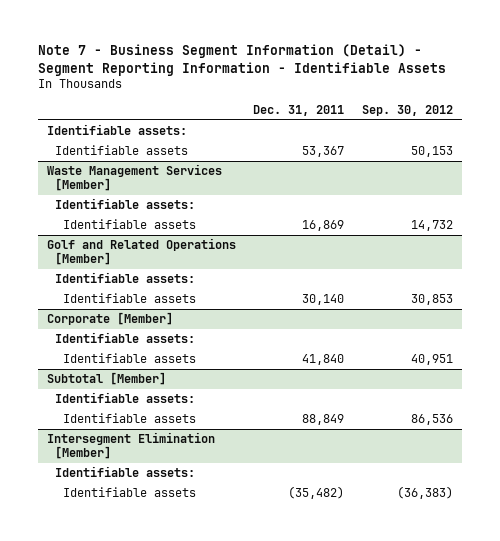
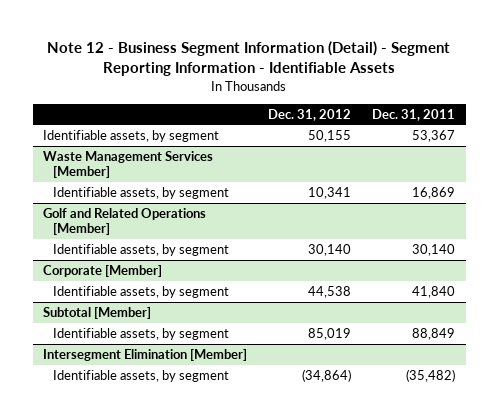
[37,44,446,76] Note 7 - Business Segment Information (Detail) - Segment Reporting Information - Identifiable Assets -> [47,41,451,77] Note 12 - Business Segment Information (Detail) - Segment Reporting Information - Identifiable Assets
[361,104,453,116] Sep. 30, 2012 -> none
none -> [268,108,352,121] Dec. 31, 2012
[46,124,187,136] Identifiable assets: -> none
[54,145,188,156] Identifiable assets -> [43,129,220,142] Identifiable assets, by segment
[54,198,195,210] Identifiable assets: -> none
[63,219,197,230] Identifiable assets -> [53,186,230,199] Identifiable assets, by segment
[54,272,195,284] Identifiable assets: -> none
[63,293,197,304] Identifiable assets -> [53,243,230,256] Identifiable assets, by segment
[54,332,195,344] Identifiable assets: -> none
[63,353,197,364] Identifiable assets -> [53,285,230,298] Identifiable assets, by segment
[54,392,195,404] Identifiable assets: -> none
[63,413,197,424] Identifiable assets -> [53,327,230,340] Identifiable assets, by segment
[54,466,195,478] Identifiable assets: -> none
[63,487,197,498] Identifiable assets -> [53,369,230,382] Identifiable assets, by segment

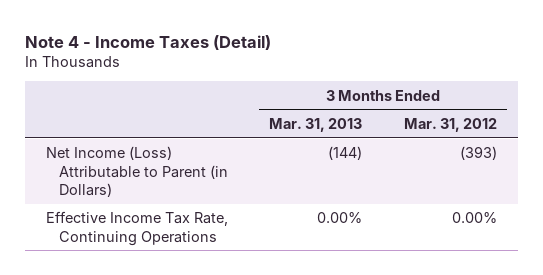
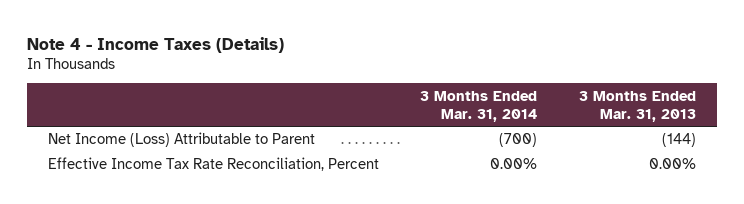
[25,34,272,50] Note 4 - Income Taxes (Detail) -> [27,36,285,53] Note 4 - Income Taxes (Details)
[403,117,497,132] Mar. 31, 2012 -> none
none -> [420,90,538,123] 3 Months Ended Mar. 31, 2014
[46,146,228,197] Net Income (Loss) Attributable to Parent (in Dollars) -> [47,132,315,148] Net Income (Loss) Attributable to Parent
[46,211,229,246] Effective Income Tax Rate, Continuing Operations -> [47,157,379,172] Effective Income Tax Rate Reconciliation, Percent

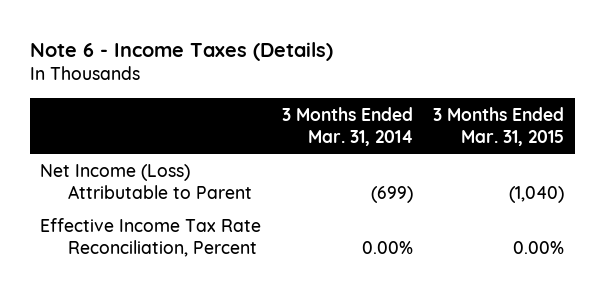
[27,36,285,53] Note 4 - Income Taxes (Details) -> [29,41,333,61] Note 6 - Income Taxes (Details)
[578,90,696,123] 3 Months Ended Mar. 31, 2013 -> none
none -> [433,106,565,146] 3 Months Ended Mar. 31, 2015
[499,133,538,148] (700) -> [370,185,413,203] (699)

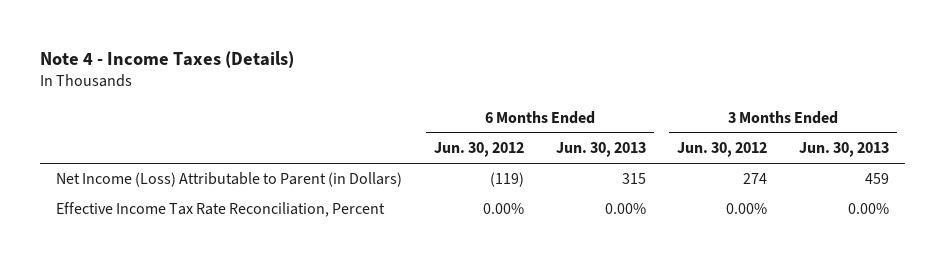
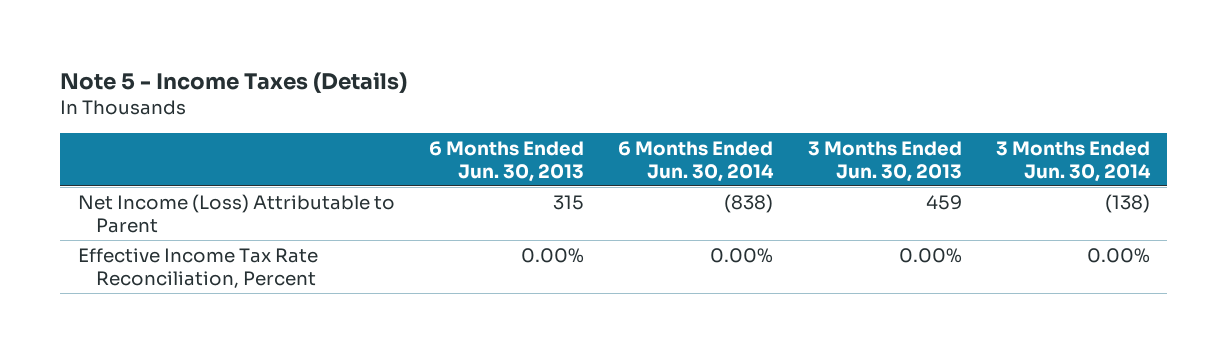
[40,50,295,68] Note 4 - Income Taxes (Details) -> [60,72,408,94] Note 5 - Income Taxes (Details)
[433,142,524,158] Jun. 30, 2012 -> none
[677,142,768,158] Jun. 30, 2012 -> none
none -> [618,141,775,182] 6 Months Ended Jun. 30, 2014
none -> [995,141,1151,182] 3 Months Ended Jun. 30, 2014
[56,172,403,188] Net Income (Loss) Attributable to Parent (in Dollars) -> [77,193,395,233] Net Income (Loss) Attributable to Parent

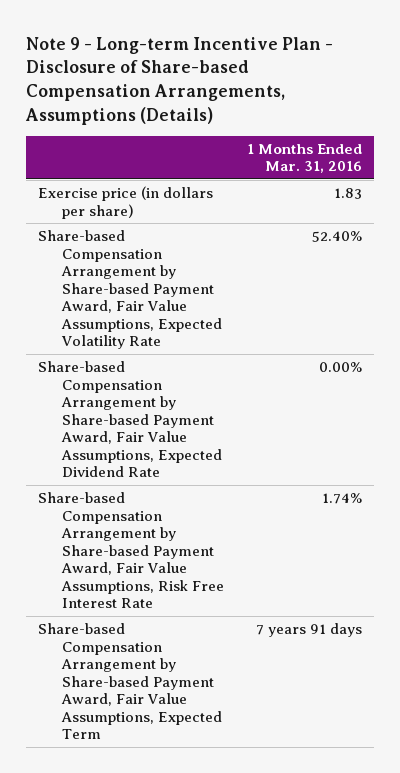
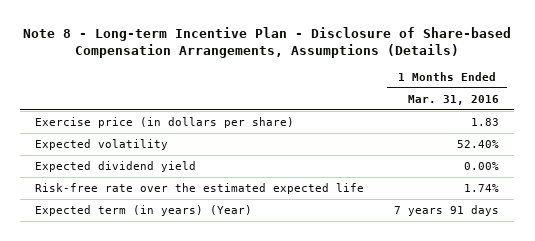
[25,36,334,125] Note 9 - Long-term Incentive Plan - Disclosure of Share-based Compensation Arrangements, Assumptions (Details) -> [23,26,512,58] Note 8 - Long-term Incentive Plan - Disclosure of Share-based Compensation Arrangements, Assumptions (Details)
[37,230,222,350] Share-based Compensation Arrangement by Share-based Payment Award, Fair Value Assumptions, Expected Volatility Rate -> [35,138,169,150] Expected volatility
[37,361,222,478] Share-based Compensation Arrangement by Share-based Payment Award, Fair Value Assumptions, Expected Dividend Rate -> [35,160,197,172] Expected dividend yield
[37,492,224,609] Share-based Compensation Arrangement by Share-based Payment Award, Fair Value Assumptions, Risk Free Interest Rate -> [35,182,365,194] Risk-free rate over the estimated expected life
[37,623,222,740] Share-based Compensation Arrangement by Share-based Payment Award, Fair Value Assumptions, Expected Term -> [35,204,253,216] Expected term (in years) (Year)

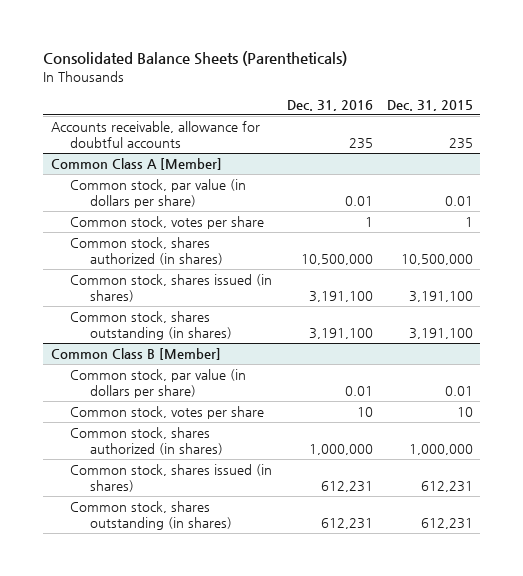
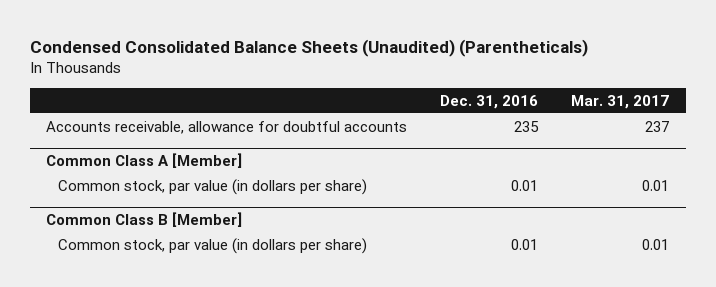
[43,51,348,67] Consolidated Balance Sheets (Parentheticals) -> [29,38,588,57] Condensed Consolidated Balance Sheets (Unaudited) (Parentheticals)
[386,99,473,111] Dec. 31, 2015 -> none
none -> [571,94,670,109] Mar. 31, 2017
[70,215,265,229] Common stock, votes per share -> none
[70,236,224,266] Common stock, shares authorized (in shares) -> none
[70,273,273,303] Common stock, shares issued (in shares) -> none
[70,310,233,341] Common stock, shares outstanding (in shares) -> none
[70,405,265,419] Common stock, votes per share -> none
[70,426,224,456] Common stock, shares authorized (in shares) -> none
[70,463,273,493] Common stock, shares issued (in shares) -> none
[70,500,233,531] Common stock, shares outstanding (in shares) -> none

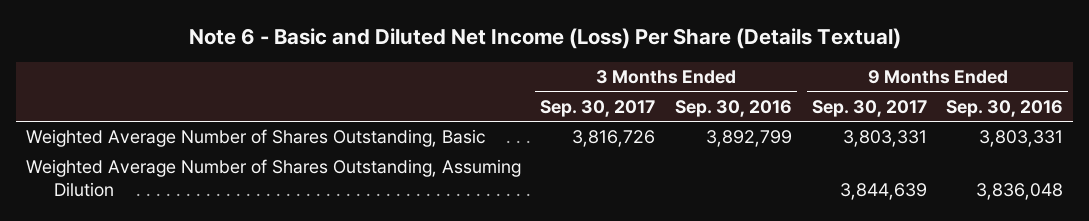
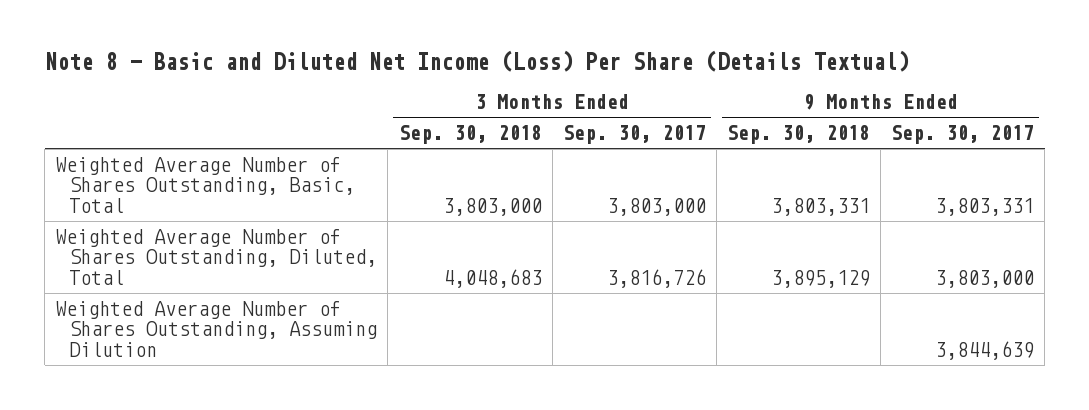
[188,27,901,49] Note 6 - Basic and Diluted Net Income (Loss) Per Share (Details Textual) -> [44,49,909,72] Note 8 - Basic and Diluted Net Income (Loss) Per Share (Details Textual)
[675,99,793,117] Sep. 30, 2016 -> none
[946,99,1064,117] Sep. 30, 2016 -> none
none -> [398,125,542,145] Sep. 30, 2018
none -> [726,125,870,145] Sep. 30, 2018
[25,129,486,148] Weighted Average Number of Shares Outstanding, Basic -> [55,157,356,213] Weighted Average Number of Shares Outstanding, Basic, Total
[572,130,656,148] 3,816,726 -> [606,197,706,216] 3,803,000
none -> [55,229,378,285] Weighted Average Number of Shares Outstanding, Diluted, Total

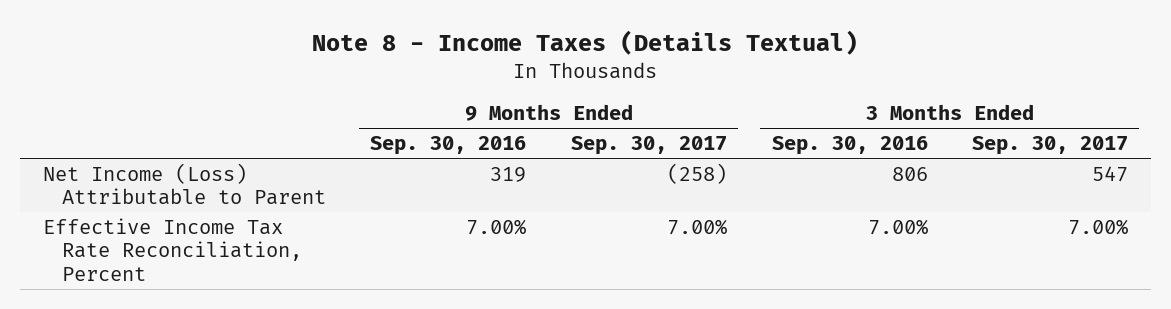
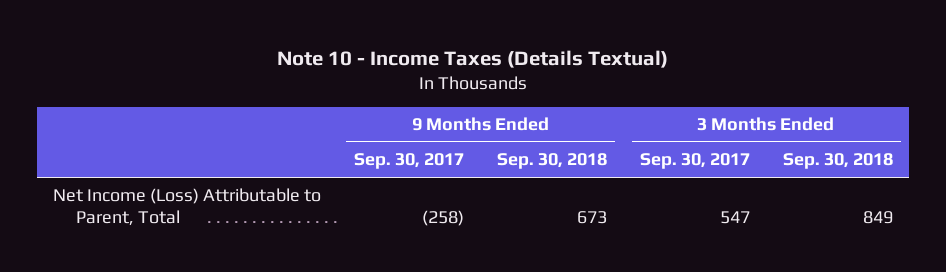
[312,30,859,56] Note 8 - Income Taxes (Details Textual) -> [276,49,668,68] Note 10 - Income Taxes (Details Textual)
[370,136,527,156] Sep. 30, 2016 -> none
[771,136,928,156] Sep. 30, 2016 -> none
none -> [496,153,607,170] Sep. 30, 2018
none -> [782,153,893,170] Sep. 30, 2018
[42,217,302,281] Effective Income Tax Rate Reconciliation, Percent -> none
[42,162,326,206] Net Income (Loss) Attributable to Parent -> [53,188,322,227] Net Income (Loss) Attributable to Parent, Total

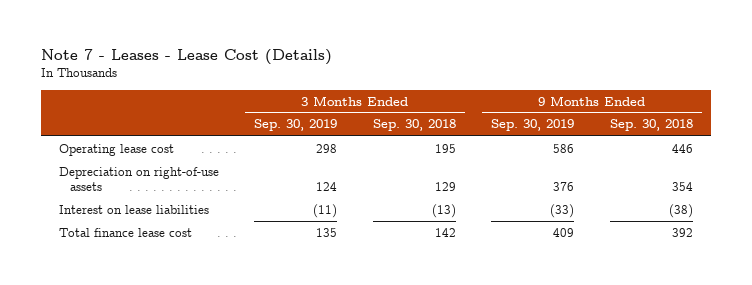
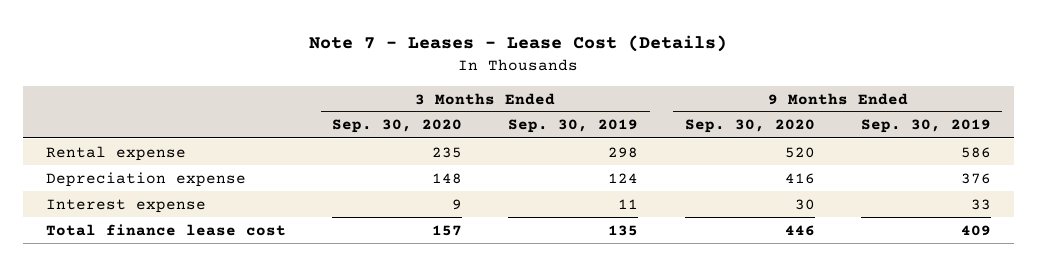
[372,119,456,132] Sep. 30, 2018 -> none
[609,119,693,132] Sep. 30, 2018 -> none
none -> [332,119,463,134] Sep. 30, 2020
none -> [684,119,815,134] Sep. 30, 2020
[58,143,174,156] Operating lease cost -> [45,145,186,161] Rental expense
[58,166,219,191] Depreciation on right-of-use assets -> [45,171,246,187] Depreciation expense
[58,204,209,214] Interest on lease liabilities -> [45,198,206,213] Interest expense
[313,203,338,218] (11) -> [618,198,639,209] 11
[550,203,575,218] (33) -> [970,198,991,210] 33

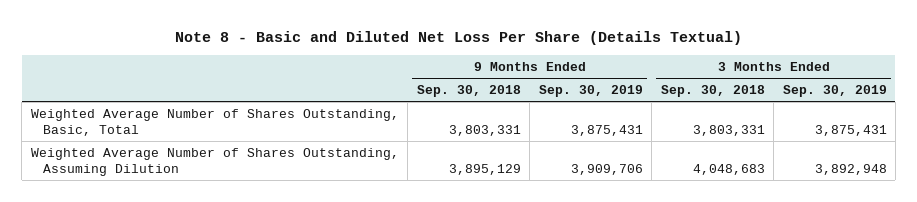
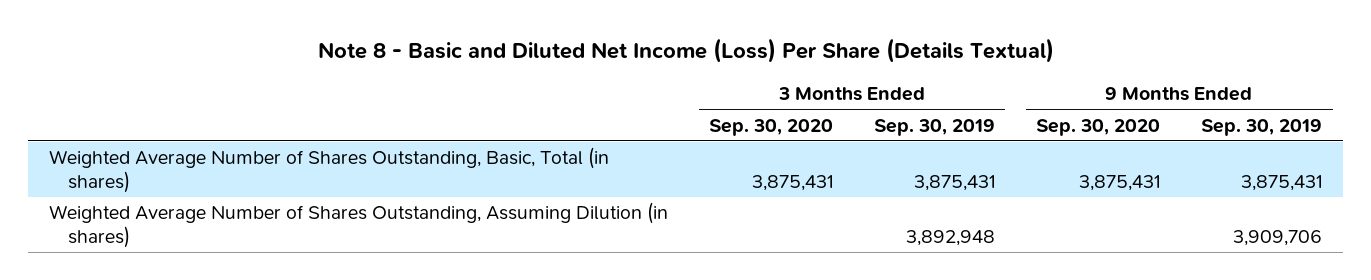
[174,31,742,46] Note 8 - Basic and Diluted Net Loss Per Share (Details Textual) -> [317,38,1054,64] Note 8 - Basic and Diluted Net Income (Loss) Per Share (Details Textual)
[416,84,521,97] Sep. 30, 2018 -> none
[660,84,765,97] Sep. 30, 2018 -> none
none -> [708,118,833,136] Sep. 30, 2020
none -> [1036,118,1161,136] Sep. 30, 2020
[30,108,399,136] Weighted Average Number of Shares Outstanding, Basic, Total -> [48,147,609,194] Weighted Average Number of Shares Outstanding, Basic, Total (in shares)
[30,147,399,176] Weighted Average Number of Shares Outstanding, Assuming Dilution -> [48,202,668,249] Weighted Average Number of Shares Outstanding, Assuming Dilution (in shares)

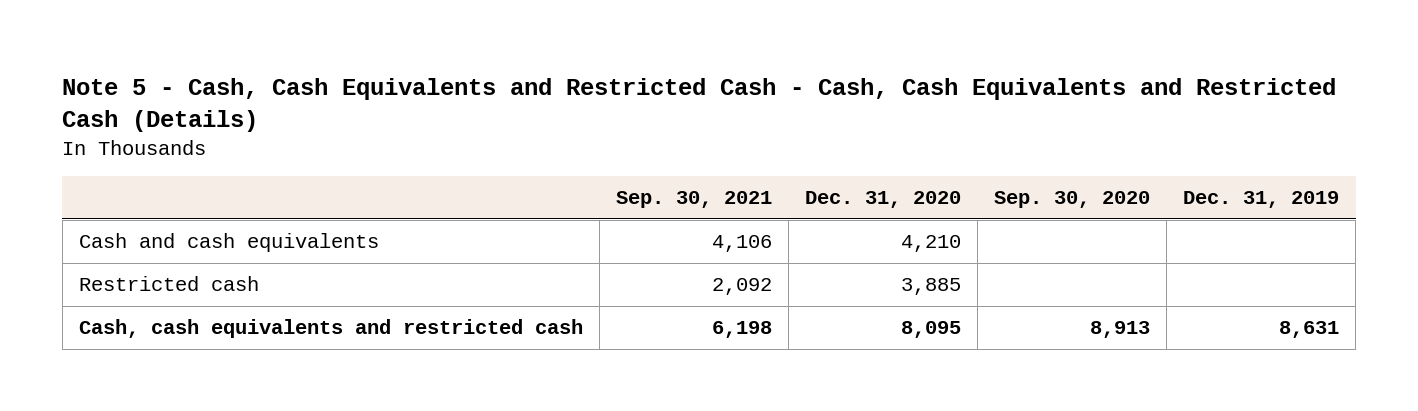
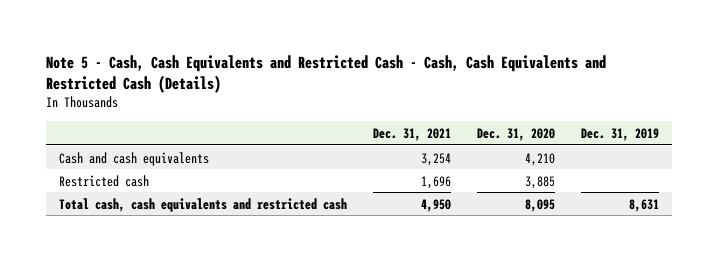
[615,190,772,208] Sep. 30, 2021 -> none
[994,190,1151,208] Sep. 30, 2020 -> none
none -> [373,127,452,141] Dec. 31, 2021
[78,319,583,339] Cash, cash equivalents and restricted cash -> [59,197,348,212] Total cash, cash equivalents and restricted cash

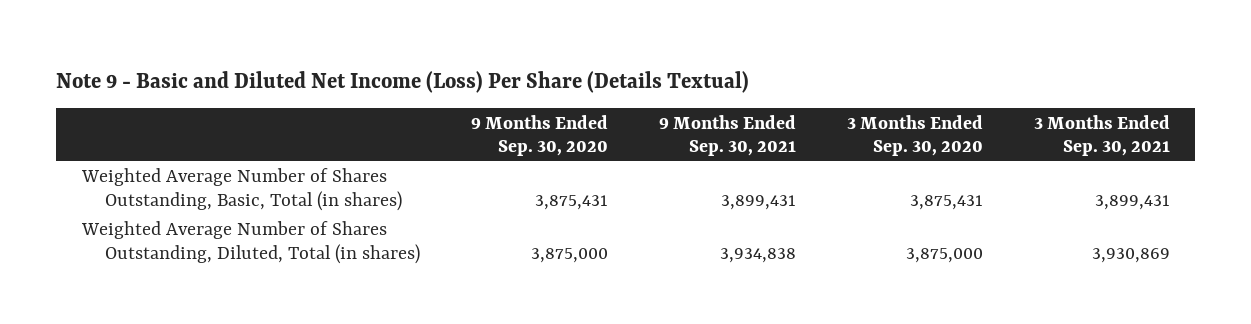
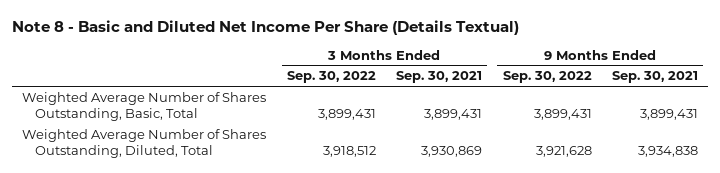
[56,70,750,93] Note 9 - Basic and Diluted Net Income (Loss) Per Share (Details Textual) -> [12,20,520,36] Note 8 - Basic and Diluted Net Income Per Share (Details Textual)
[470,114,608,157] 9 Months Ended Sep. 30, 2020 -> none
[846,114,983,157] 3 Months Ended Sep. 30, 2020 -> none
none -> [286,71,376,84] Sep. 30, 2022
none -> [502,71,592,84] Sep. 30, 2022
[80,168,402,212] Weighted Average Number of Shares Outstanding, Basic, Total (in shares) -> [22,91,267,121] Weighted Average Number of Shares Outstanding, Basic, Total
[80,221,420,265] Weighted Average Number of Shares Outstanding, Diluted, Total (in shares) -> [22,128,267,158] Weighted Average Number of Shares Outstanding, Diluted, Total

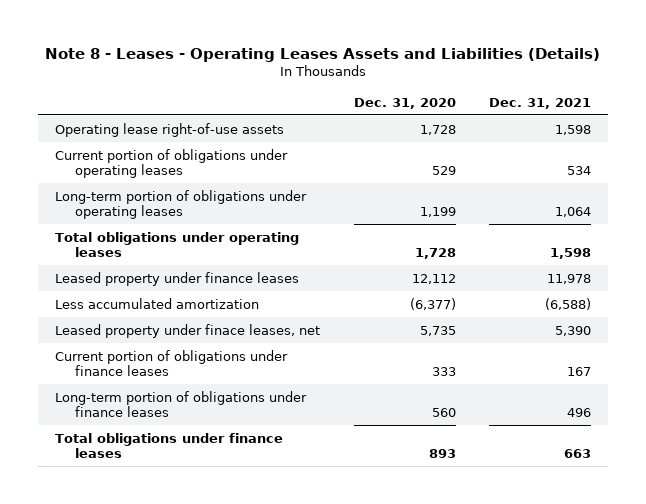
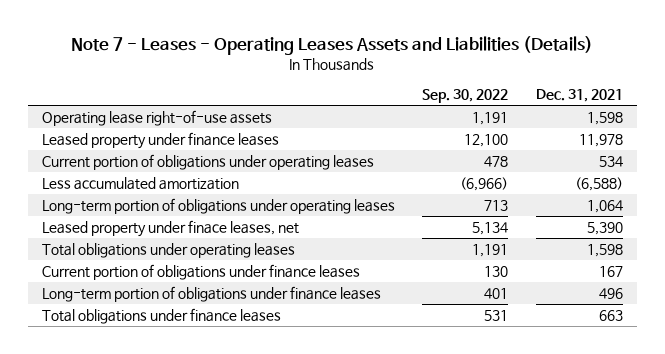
[45,47,601,62] Note 8 - Leases - Operating Leases Assets and Liabilities (Details) -> [71,36,594,56] Note 7 - Leases - Operating Leases Assets and Liabilities (Details)
[353,97,456,109] Dec. 31, 2020 -> none
none -> [422,89,509,104] Sep. 30, 2022
[55,148,289,179] Current portion of obligations under operating leases -> [41,153,374,170] Current portion of obligations under operating leases
[55,189,308,220] Long-term portion of obligations under operating leases -> [41,197,395,214] Long-term portion of obligations under operating leases
[55,231,300,258] Total obligations under operating leases -> [41,242,295,258] Total obligations under operating leases

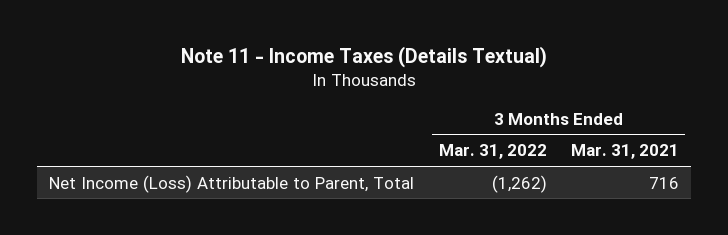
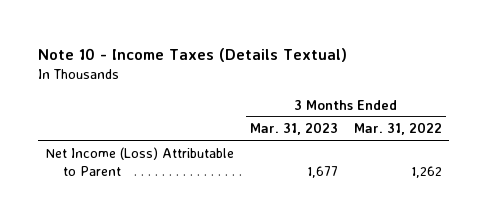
[181,46,548,69] Note 11 - Income Taxes (Details Textual) -> [38,48,348,63] Note 10 - Income Taxes (Details Textual)
[571,144,680,160] Mar. 31, 2021 -> none
none -> [249,122,338,136] Mar. 31, 2023
[48,174,414,193] Net Income (Loss) Attributable to Parent, Total -> [46,146,235,176] Net Income (Loss) Attributable to Parent
[491,174,547,193] (1,262) -> [410,165,442,178] 1,262

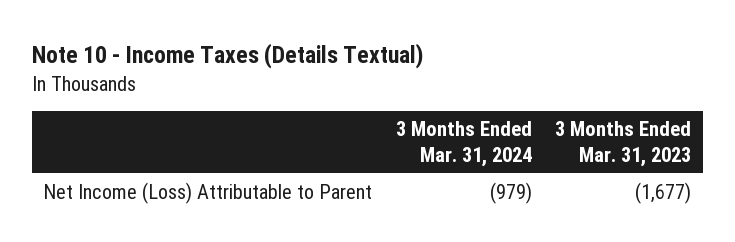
[353,122,442,136] Mar. 31, 2022 -> none
none -> [395,121,532,168] 3 Months Ended Mar. 31, 2024
[306,165,338,178] 1,677 -> [635,182,692,205] (1,677)

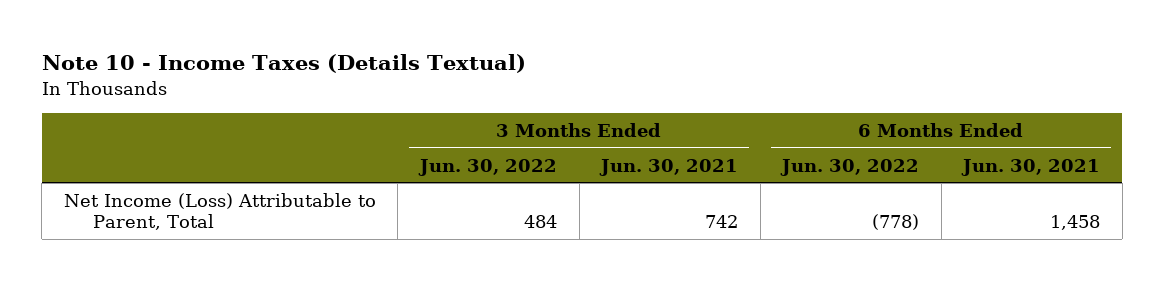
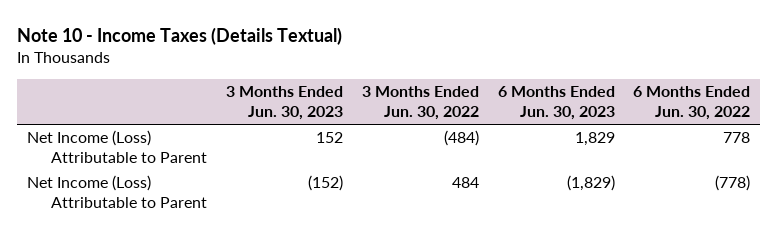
[599,158,739,176] Jun. 30, 2021 -> none
[961,158,1101,176] Jun. 30, 2021 -> none
none -> [226,86,344,121] 3 Months Ended Jun. 30, 2023
none -> [497,86,615,121] 6 Months Ended Jun. 30, 2023
[63,192,376,231] Net Income (Loss) Attributable to Parent, Total -> [26,130,208,164] Net Income (Loss) Attributable to Parent
[524,215,558,229] 484 -> [443,130,479,147] (484)
[872,214,920,231] (778) -> [723,132,751,144] 778
none -> [26,175,208,209] Net Income (Loss) Attributable to Parent

